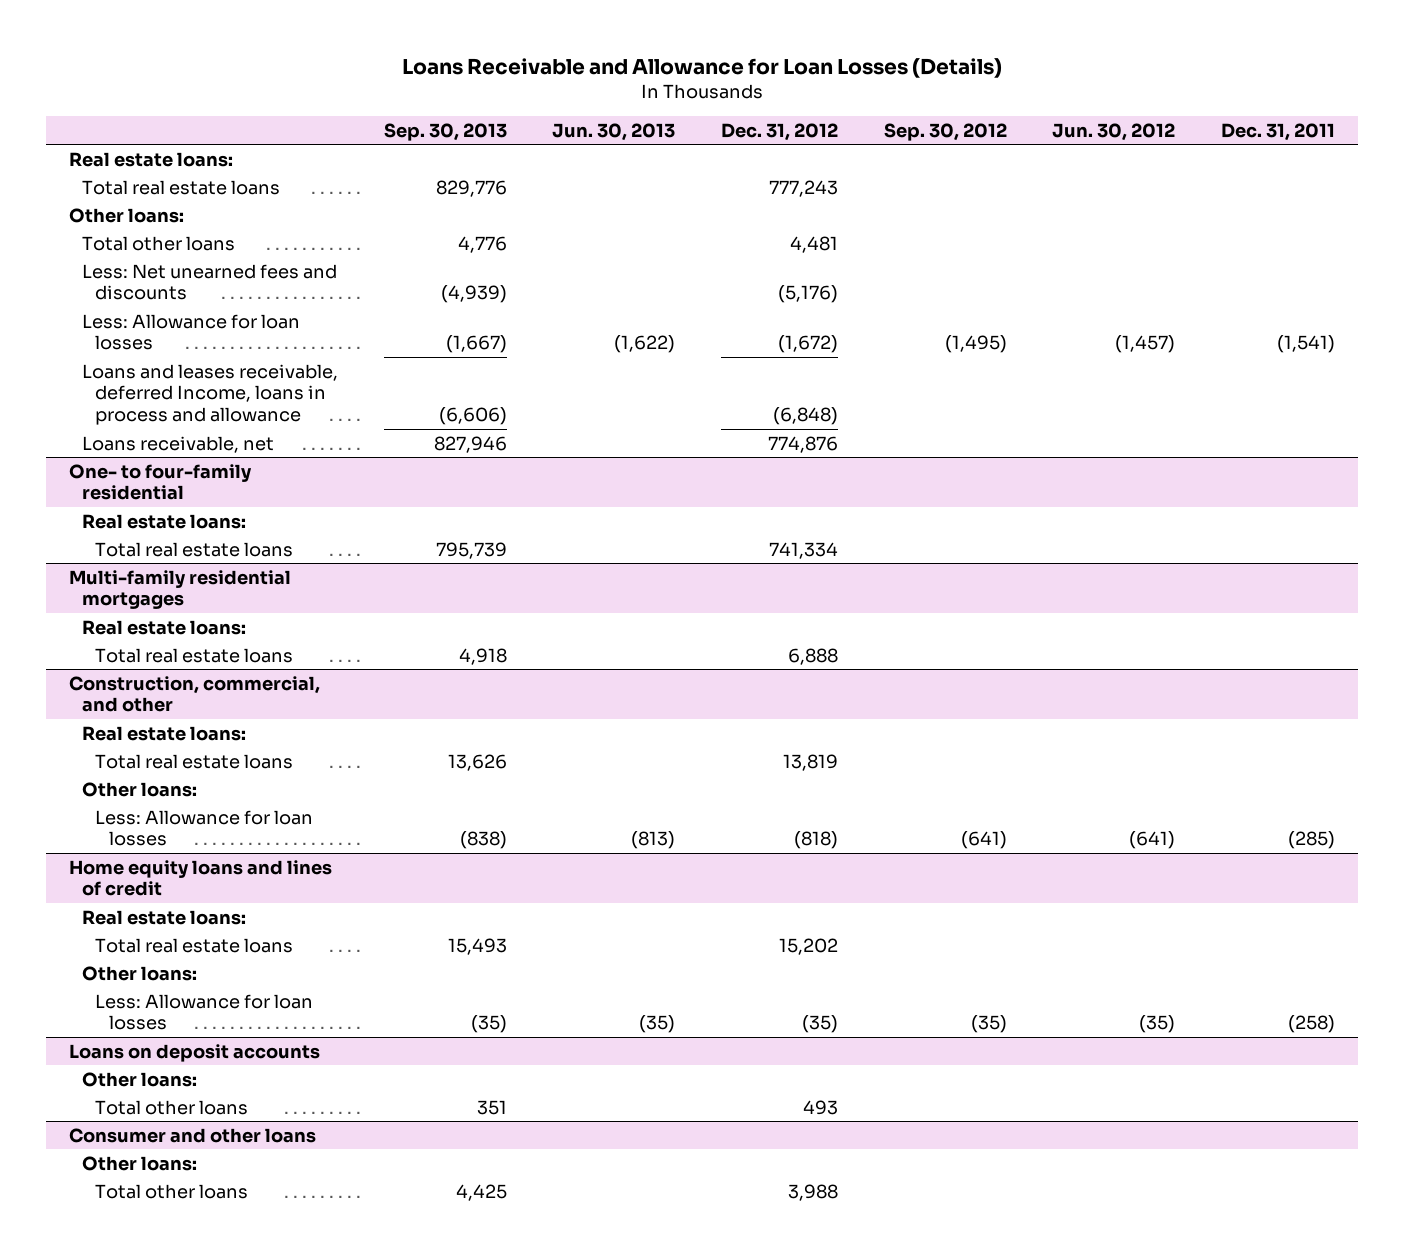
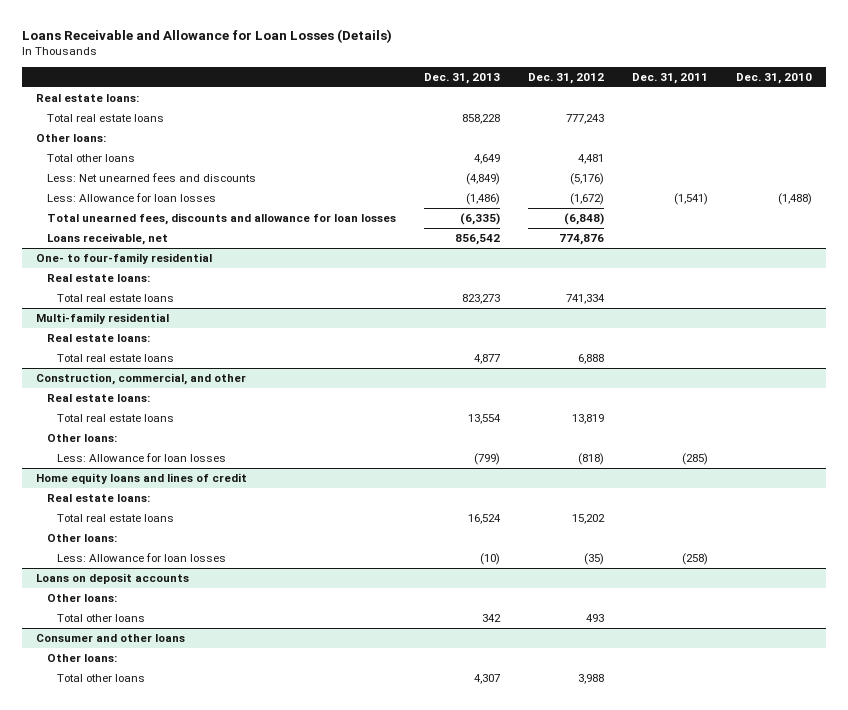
[383,122,507,141] Sep. 30, 2013 -> none
[552,122,676,141] Jun. 30, 2013 -> none
[883,122,1007,141] Sep. 30, 2012 -> none
[1052,122,1176,141] Jun. 30, 2012 -> none
none -> [423,72,500,84] Dec. 31, 2013
none -> [736,72,813,84] Dec. 31, 2010
[82,363,339,426] Loans and leases receivable, deferred Income, loans in process and allowance -> [46,212,396,225] Total unearned fees, discounts and allowance for loan losses
[68,569,291,610] Multi-family residential mortgages -> [35,312,169,324] Multi-family residential

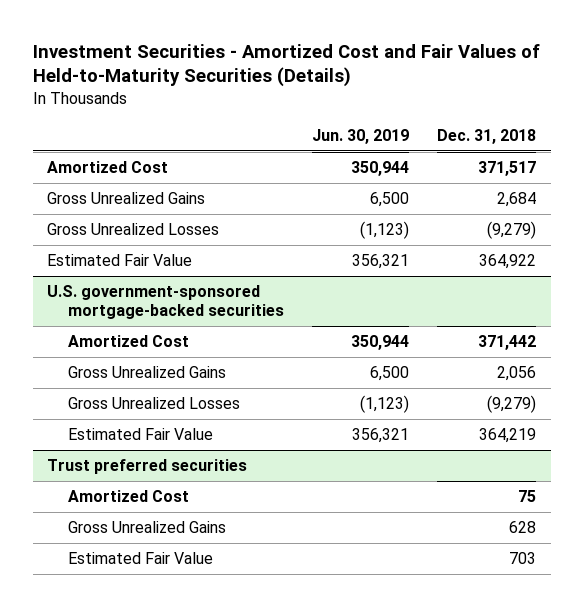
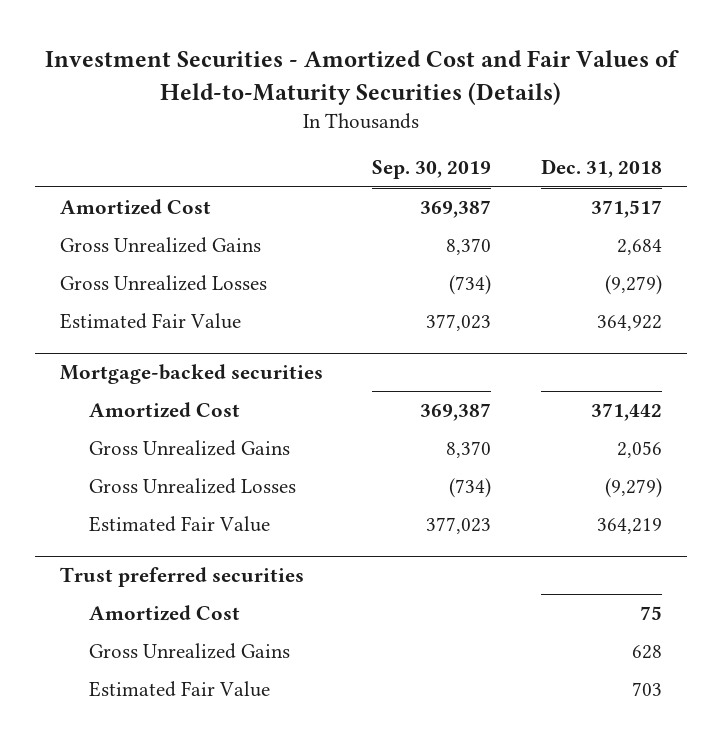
[312,129,410,145] Jun. 30, 2019 -> none
none -> [372,160,492,180] Sep. 30, 2019
[47,285,284,319] U.S. government-sponsored mortgage-backed securities -> [59,364,323,385] Mortgage-backed securities

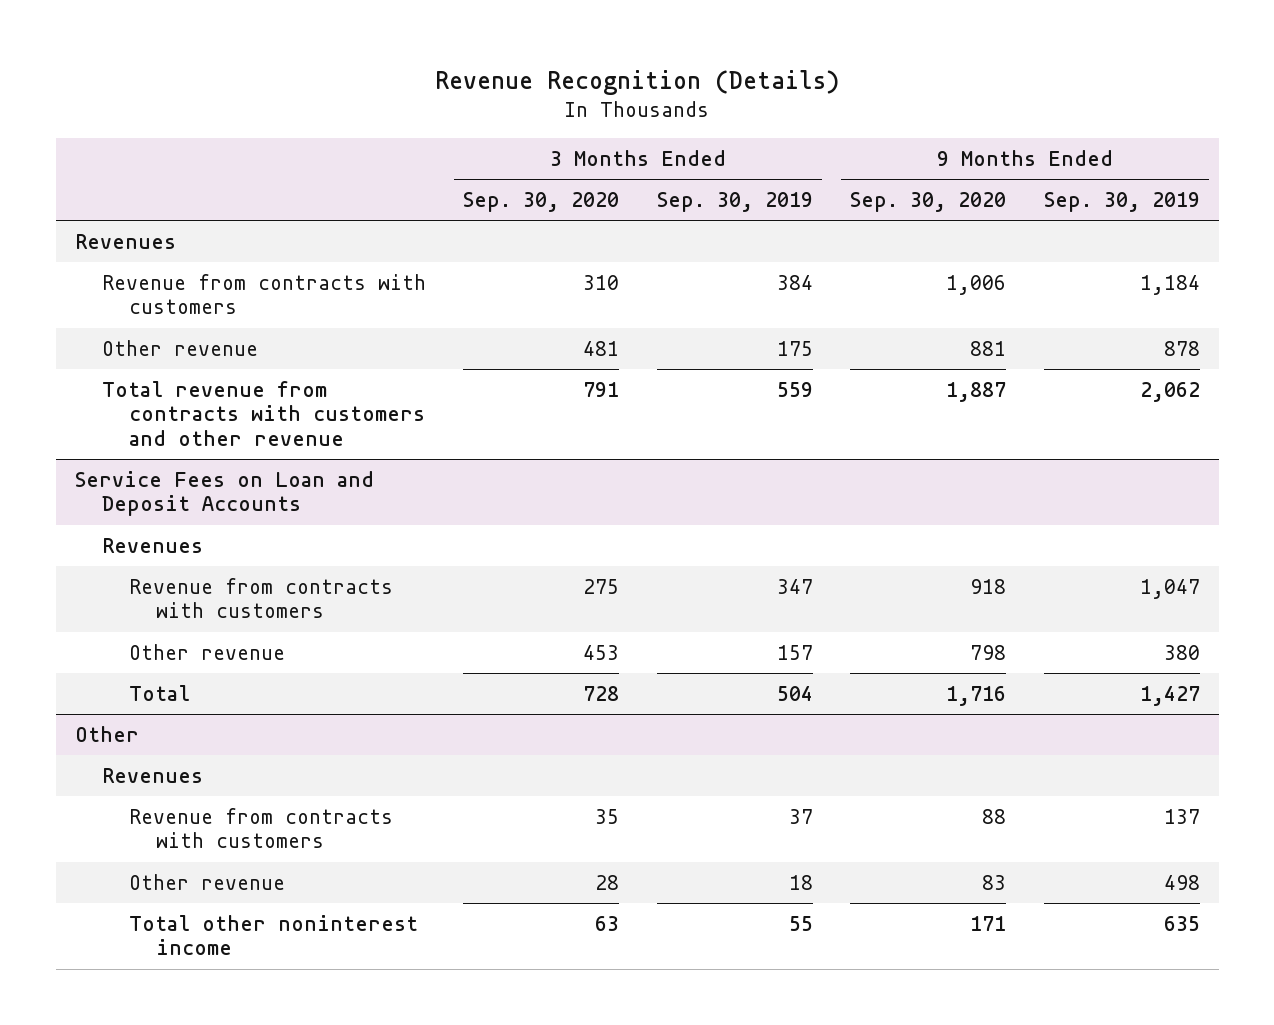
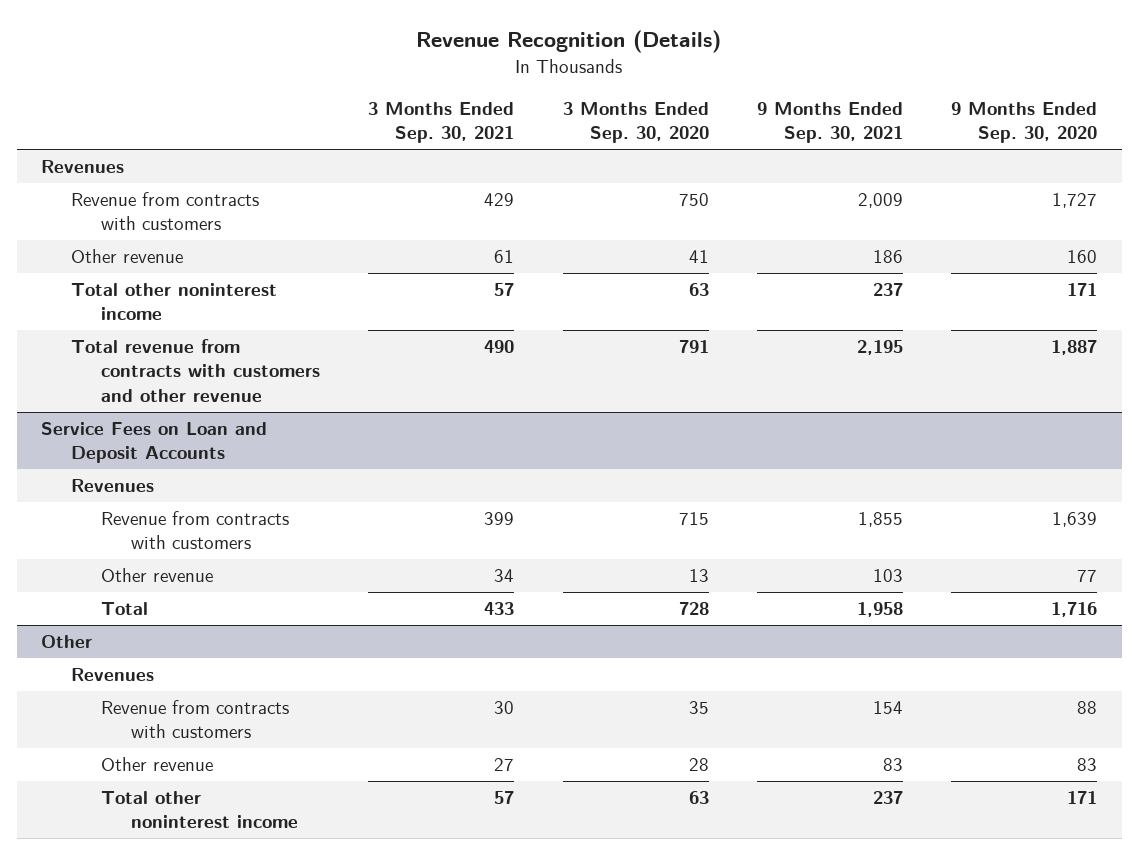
[656,192,813,213] Sep. 30, 2019 -> none
[1043,192,1200,213] Sep. 30, 2019 -> none
none -> [368,102,515,144] 3 Months Ended Sep. 30, 2021
none -> [756,102,903,144] 9 Months Ended Sep. 30, 2021
[583,274,620,290] 310 -> [678,193,709,207] 750
[946,274,1007,295] 1,006 -> [1052,193,1098,209] 1,727
[583,340,620,356] 481 -> [688,250,709,264] 41
[970,340,1007,356] 881 -> [1067,250,1098,264] 160
none -> [70,283,277,321] Total other noninterest income
[583,578,620,594] 275 -> [678,512,709,526] 715
[970,578,1007,594] 918 -> [1052,512,1098,528] 1,639
[583,644,620,660] 453 -> [688,569,709,583] 13
[970,644,1007,660] 798 -> [1077,570,1098,583] 77

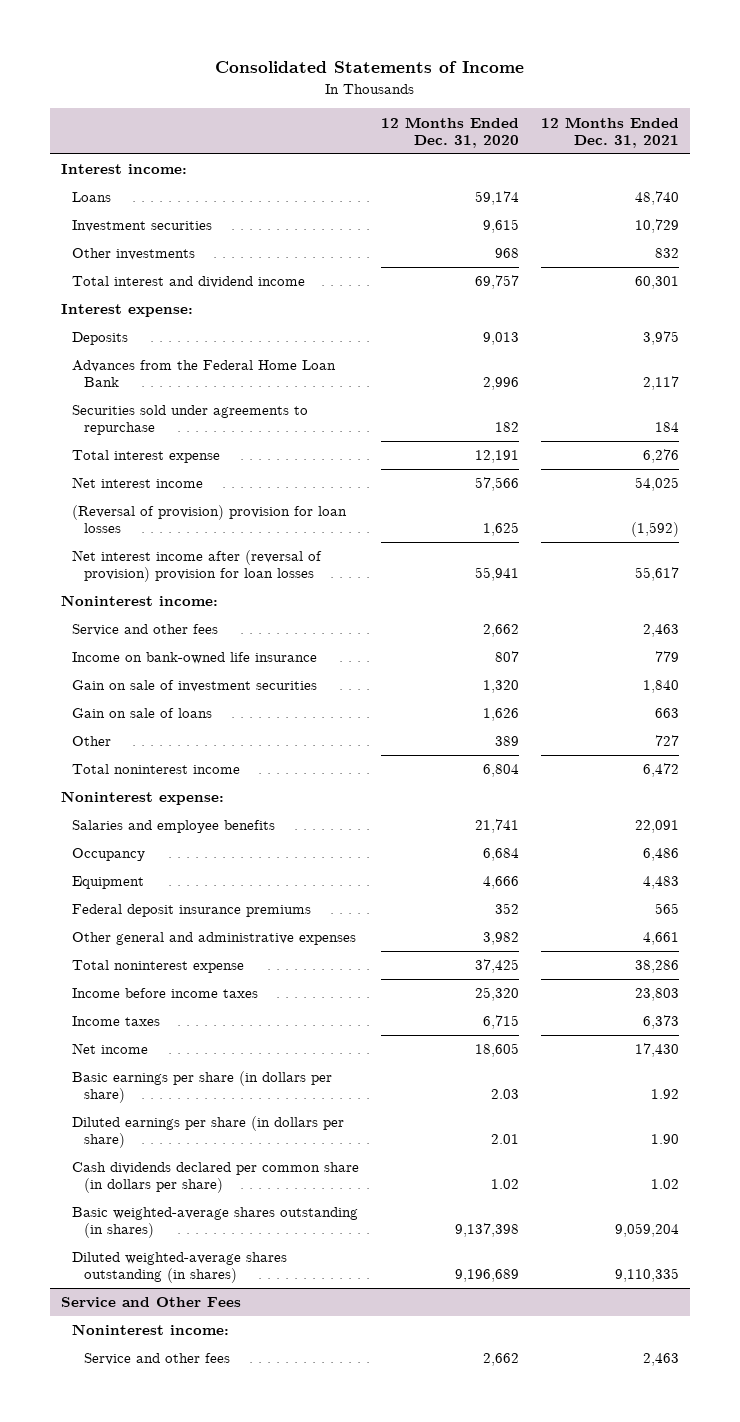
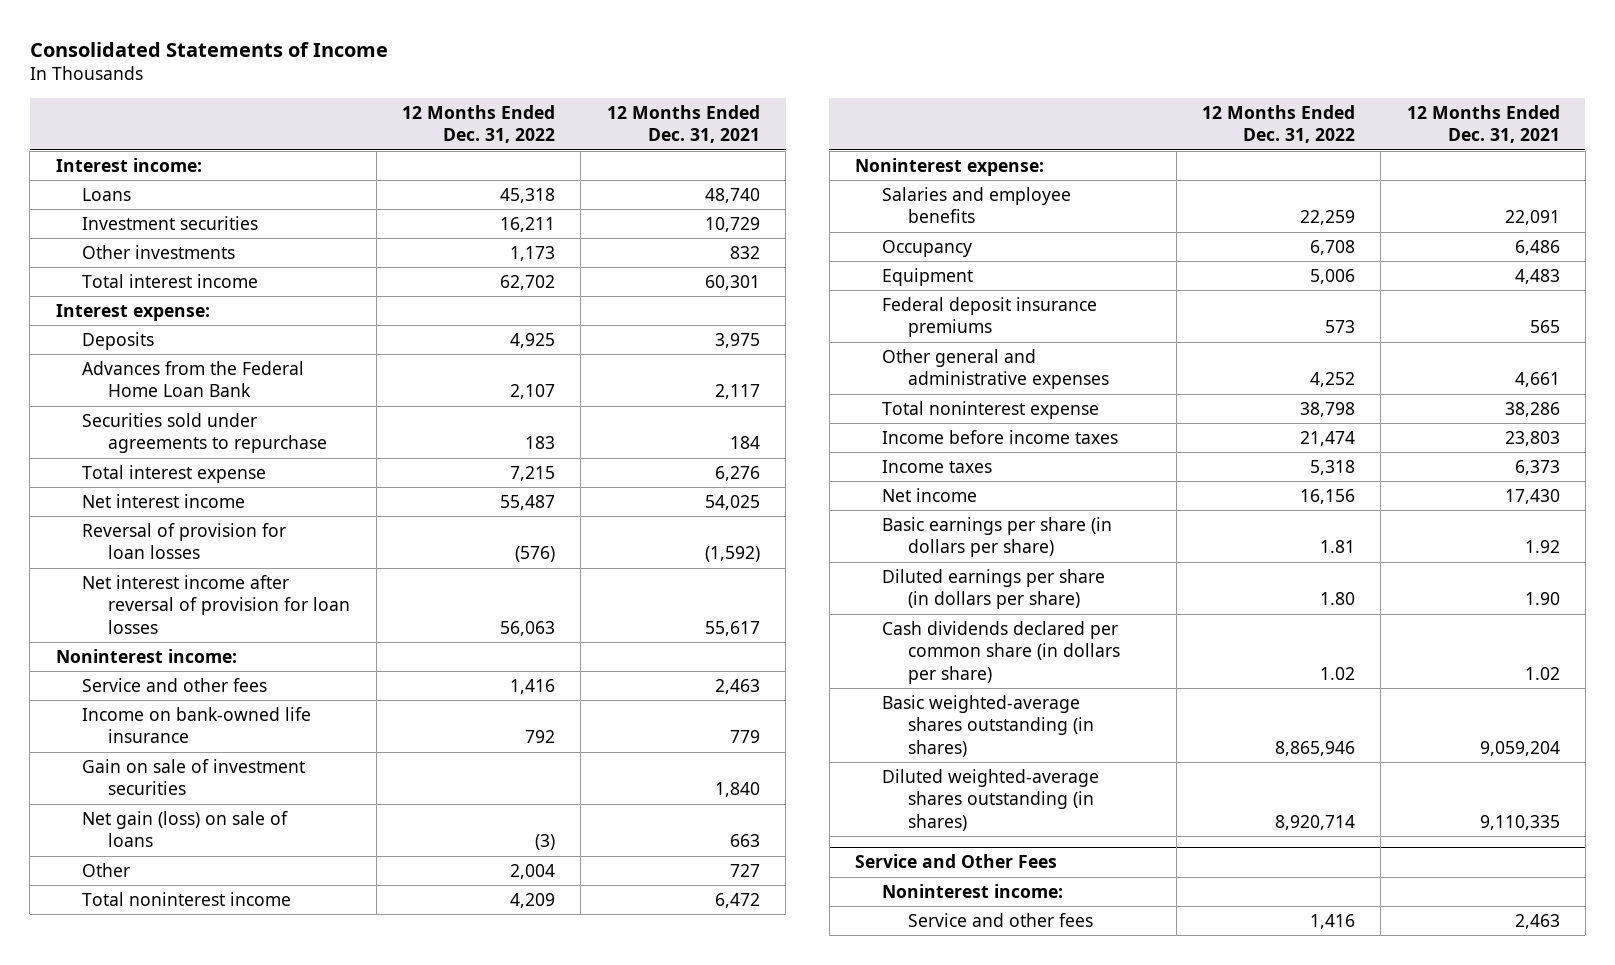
[381,116,520,148] 12 Months Ended Dec. 31, 2020 -> none
none -> [402,104,556,144] 12 Months Ended Dec. 31, 2022
[72,276,306,289] Total interest and dividend income -> [81,274,258,289] Total interest income
[72,505,348,534] (Reversal of provision) provision for loan losses -> [81,523,286,560] Reversal of provision for loan losses
[72,550,323,583] Net interest income after (reversal of provision) provision for loan losses -> [81,575,351,634] Net interest income after reversal of provision for loan losses
[72,708,213,719] Gain on sale of loans -> [81,811,288,848] Net gain (loss) on sale of loans

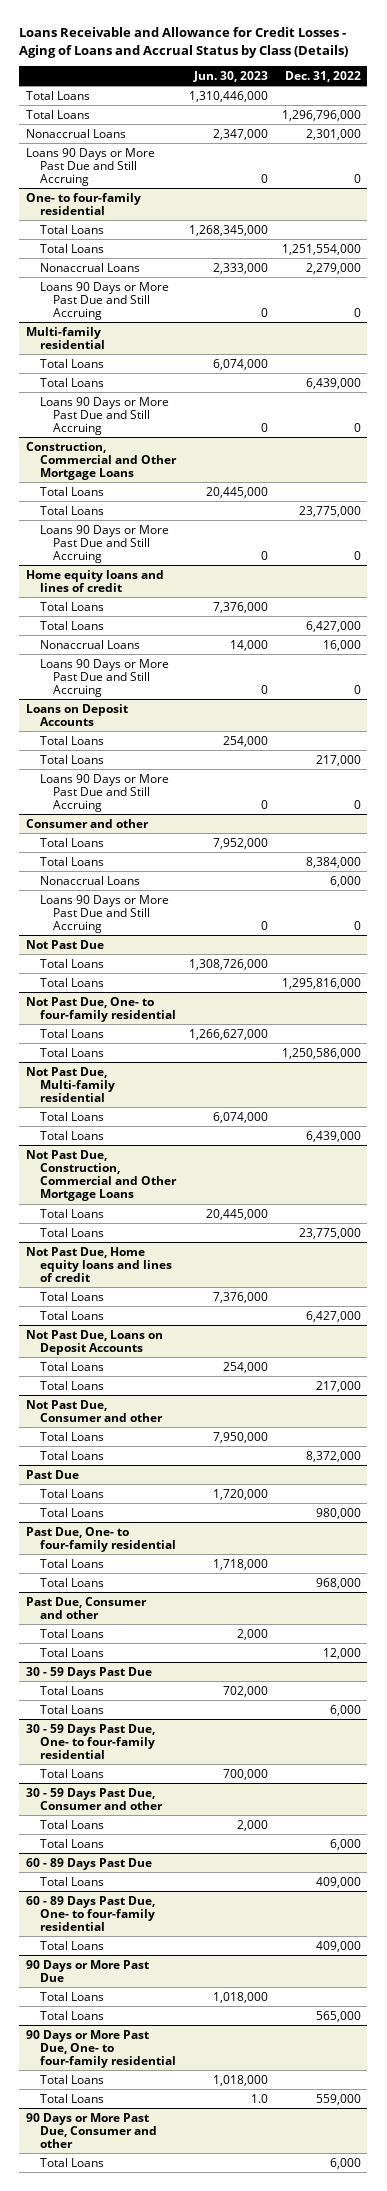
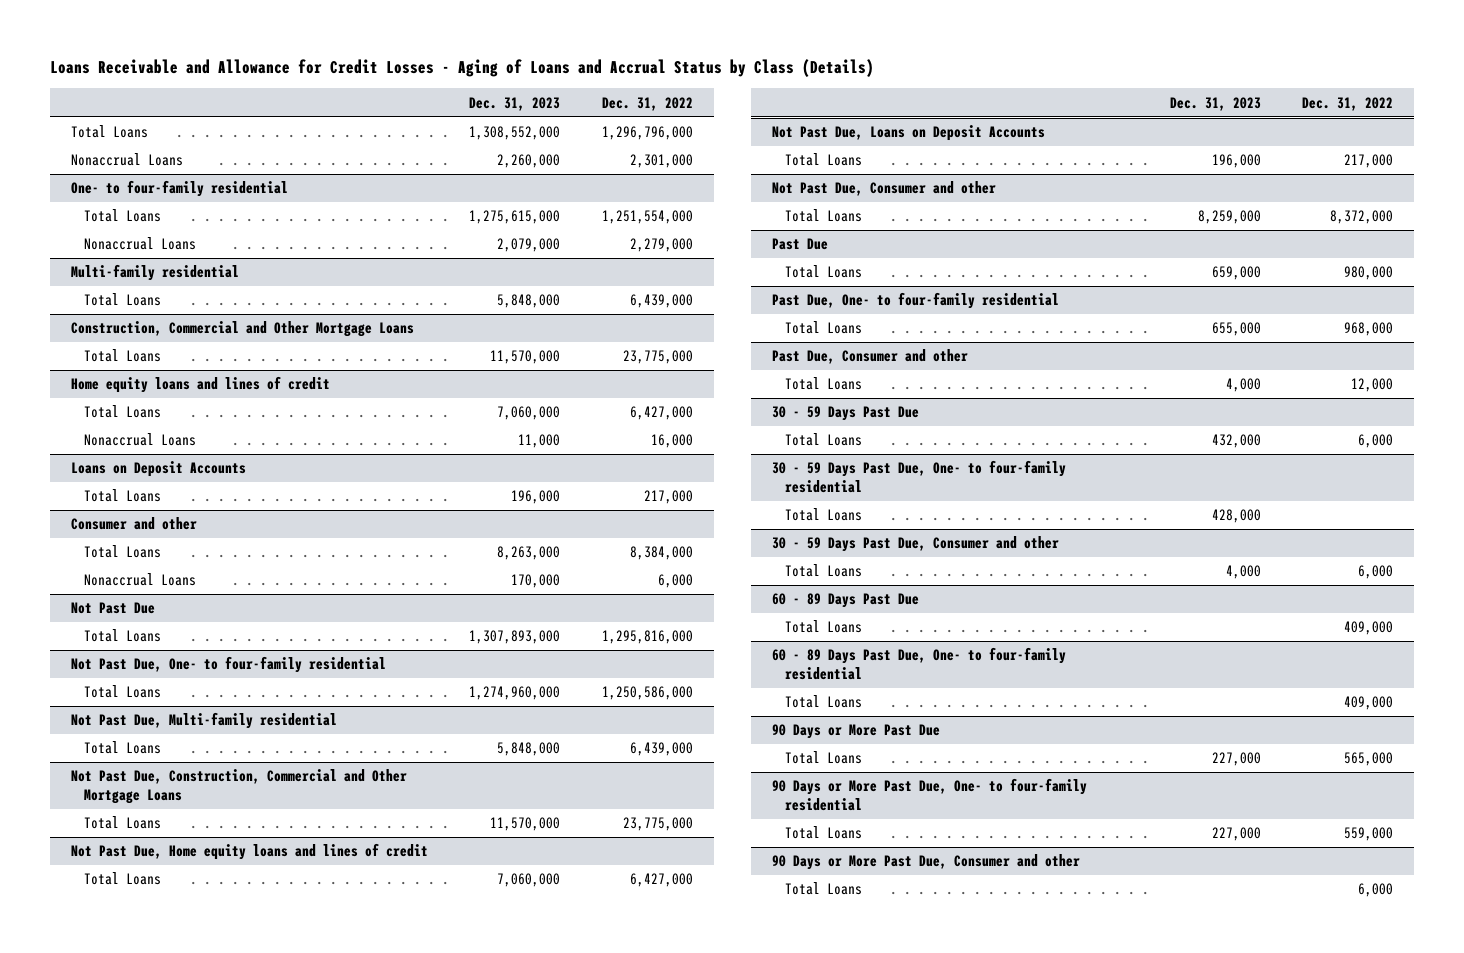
[193,70,269,82] Jun. 30, 2023 -> none
none -> [469,96,561,111] Dec. 31, 2023
[25,90,90,100] Total Loans -> none
[25,147,155,186] Loans 90 Days or More Past Due and Still Accruing -> none
[39,224,104,234] Total Loans -> none
[39,281,169,320] Loans 90 Days or More Past Due and Still Accruing -> none
[39,358,104,368] Total Loans -> none
[39,396,169,435] Loans 90 Days or More Past Due and Still Accruing -> none
[39,486,104,496] Total Loans -> none
[39,524,169,563] Loans 90 Days or More Past Due and Still Accruing -> none
[39,601,104,611] Total Loans -> none
[39,658,169,697] Loans 90 Days or More Past Due and Still Accruing -> none
[39,735,104,745] Total Loans -> none
[39,773,169,812] Loans 90 Days or More Past Due and Still Accruing -> none
[39,837,104,847] Total Loans -> none
[39,894,169,933] Loans 90 Days or More Past Due and Still Accruing -> none
[39,958,104,968] Total Loans -> none
[39,1028,104,1038] Total Loans -> none
[39,1111,104,1121] Total Loans -> none
[39,1208,104,1218] Total Loans -> none
[39,1291,104,1301] Total Loans -> none
[39,1361,104,1371] Total Loans -> none
[39,1431,104,1441] Total Loans -> none
[39,1488,104,1498] Total Loans -> none
[39,1558,104,1568] Total Loans -> none
[39,1628,104,1638] Total Loans -> none
[39,1685,104,1695] Total Loans -> none
[39,1819,104,1829] Total Loans -> none
[39,1991,104,2001] Total Loans -> none
[39,2074,104,2084] Total Loans -> none

